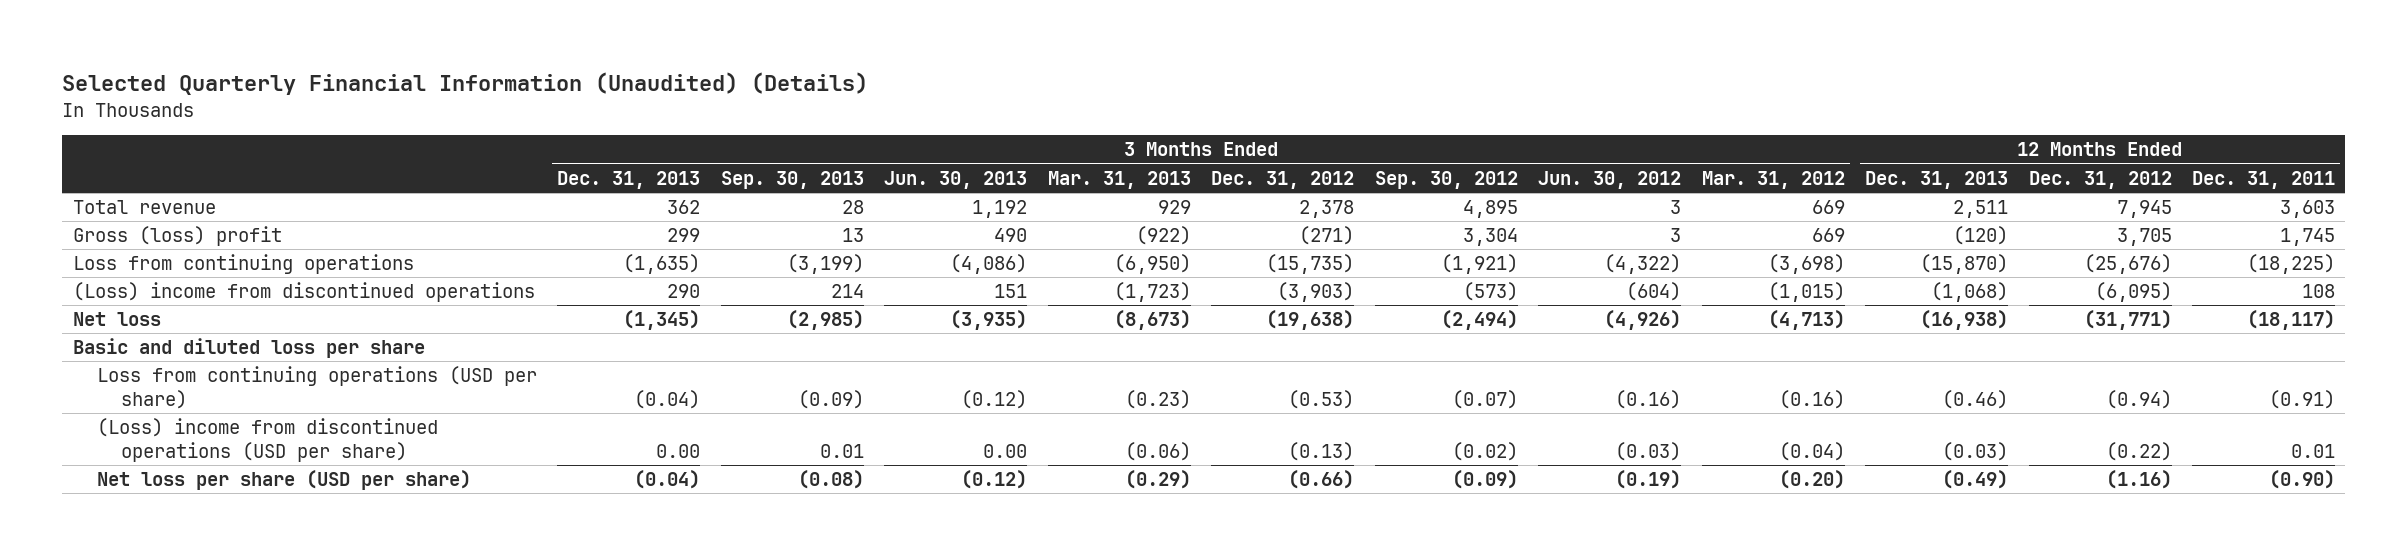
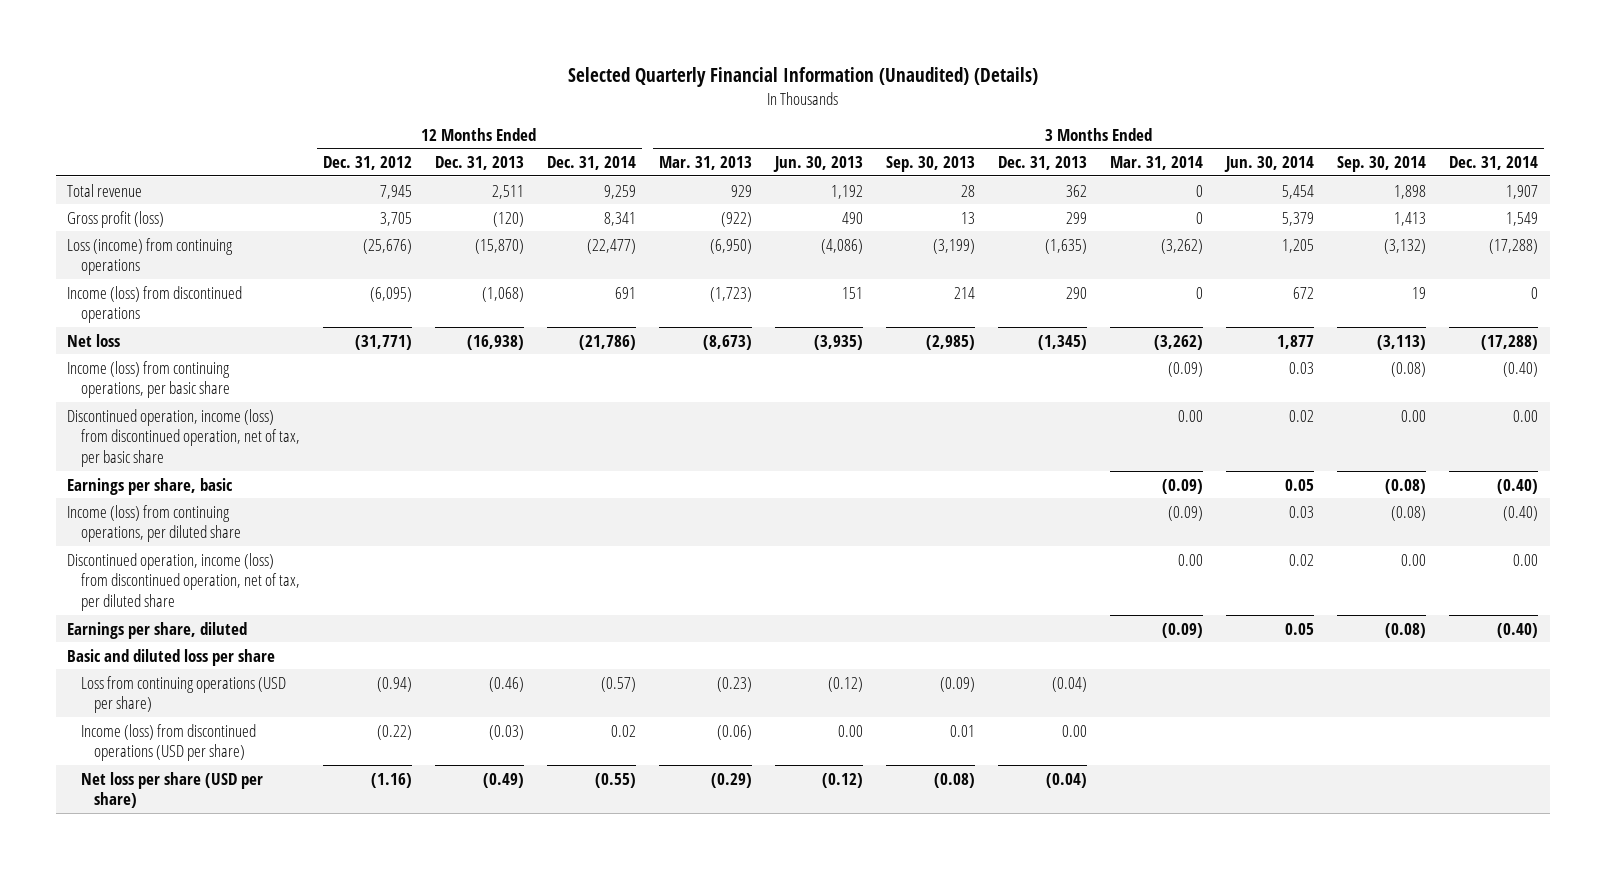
[1211,170,1355,189] Dec. 31, 2012 -> none
[1374,170,1518,189] Sep. 30, 2012 -> none
[1538,170,1682,189] Jun. 30, 2012 -> none
[1701,170,1845,189] Mar. 31, 2012 -> none
[2192,170,2336,189] Dec. 31, 2011 -> none
none -> [547,156,637,171] Dec. 31, 2014
none -> [1110,156,1204,171] Mar. 31, 2014
none -> [1224,156,1315,173] Jun. 30, 2014
none -> [1337,156,1427,173] Sep. 30, 2014
none -> [1449,156,1539,171] Dec. 31, 2014
[72,226,282,247] Gross (loss) profit -> [67,210,165,228] Gross profit (loss)
[72,254,414,275] Loss from continuing operations -> [67,237,234,276] Loss (income) from continuing operations
[72,282,535,303] (Loss) income from discontinued operations -> [67,285,243,324] Income (loss) from discontinued operations
none -> [67,360,231,399] Income (loss) from continuing operations, per basic share
none -> [67,408,300,468] Discontinued operation, income (loss) from discontinued operation, net of tax, per basic share
none -> [67,477,234,495] Earnings per share, basic
none -> [67,504,241,543] Income (loss) from continuing operations, per diluted share
none -> [67,552,300,612] Discontinued operation, income (loss) from discontinued operation, net of tax, per diluted share
none -> [67,621,248,639] Earnings per share, diluted
[96,418,438,462] (Loss) income from discontinued operations (USD per share) -> [80,723,256,762] Income (loss) from discontinued operations (USD per share)

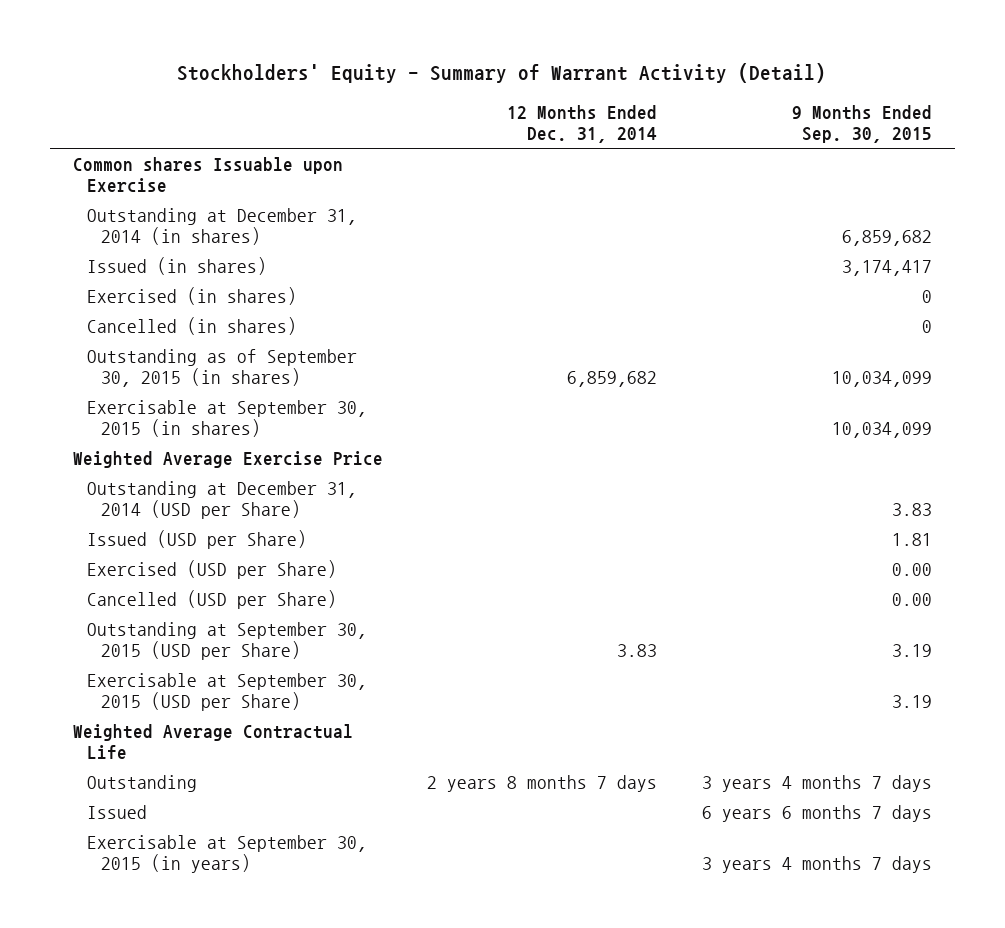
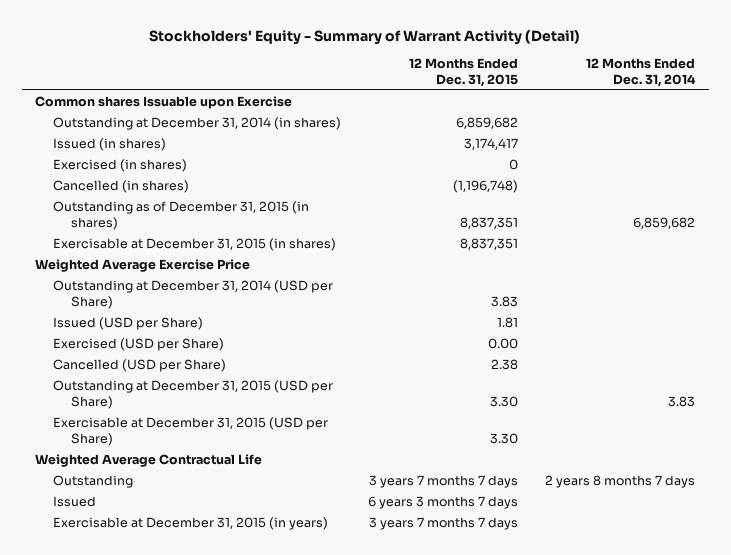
[792,104,933,144] 9 Months Ended Sep. 30, 2015 -> none
none -> [409,57,519,87] 12 Months Ended Dec. 31, 2015
[86,348,357,388] Outstanding as of September 30, 2015 (in shares) -> [53,200,310,230] Outstanding as of December 31, 2015 (in shares)
[86,399,367,438] Exercisable at September 30, 2015 (in shares) -> [53,237,337,251] Exercisable at December 31, 2015 (in shares)
[86,621,367,661] Outstanding at September 30, 2015 (USD per Share) -> [53,379,334,409] Outstanding at December 31, 2015 (USD per Share)
[86,672,367,712] Exercisable at September 30, 2015 (USD per Share) -> [53,416,329,446] Exercisable at December 31, 2015 (USD per Share)
[86,834,367,874] Exercisable at September 30, 2015 (in years) -> [53,516,329,530] Exercisable at December 31, 2015 (in years)

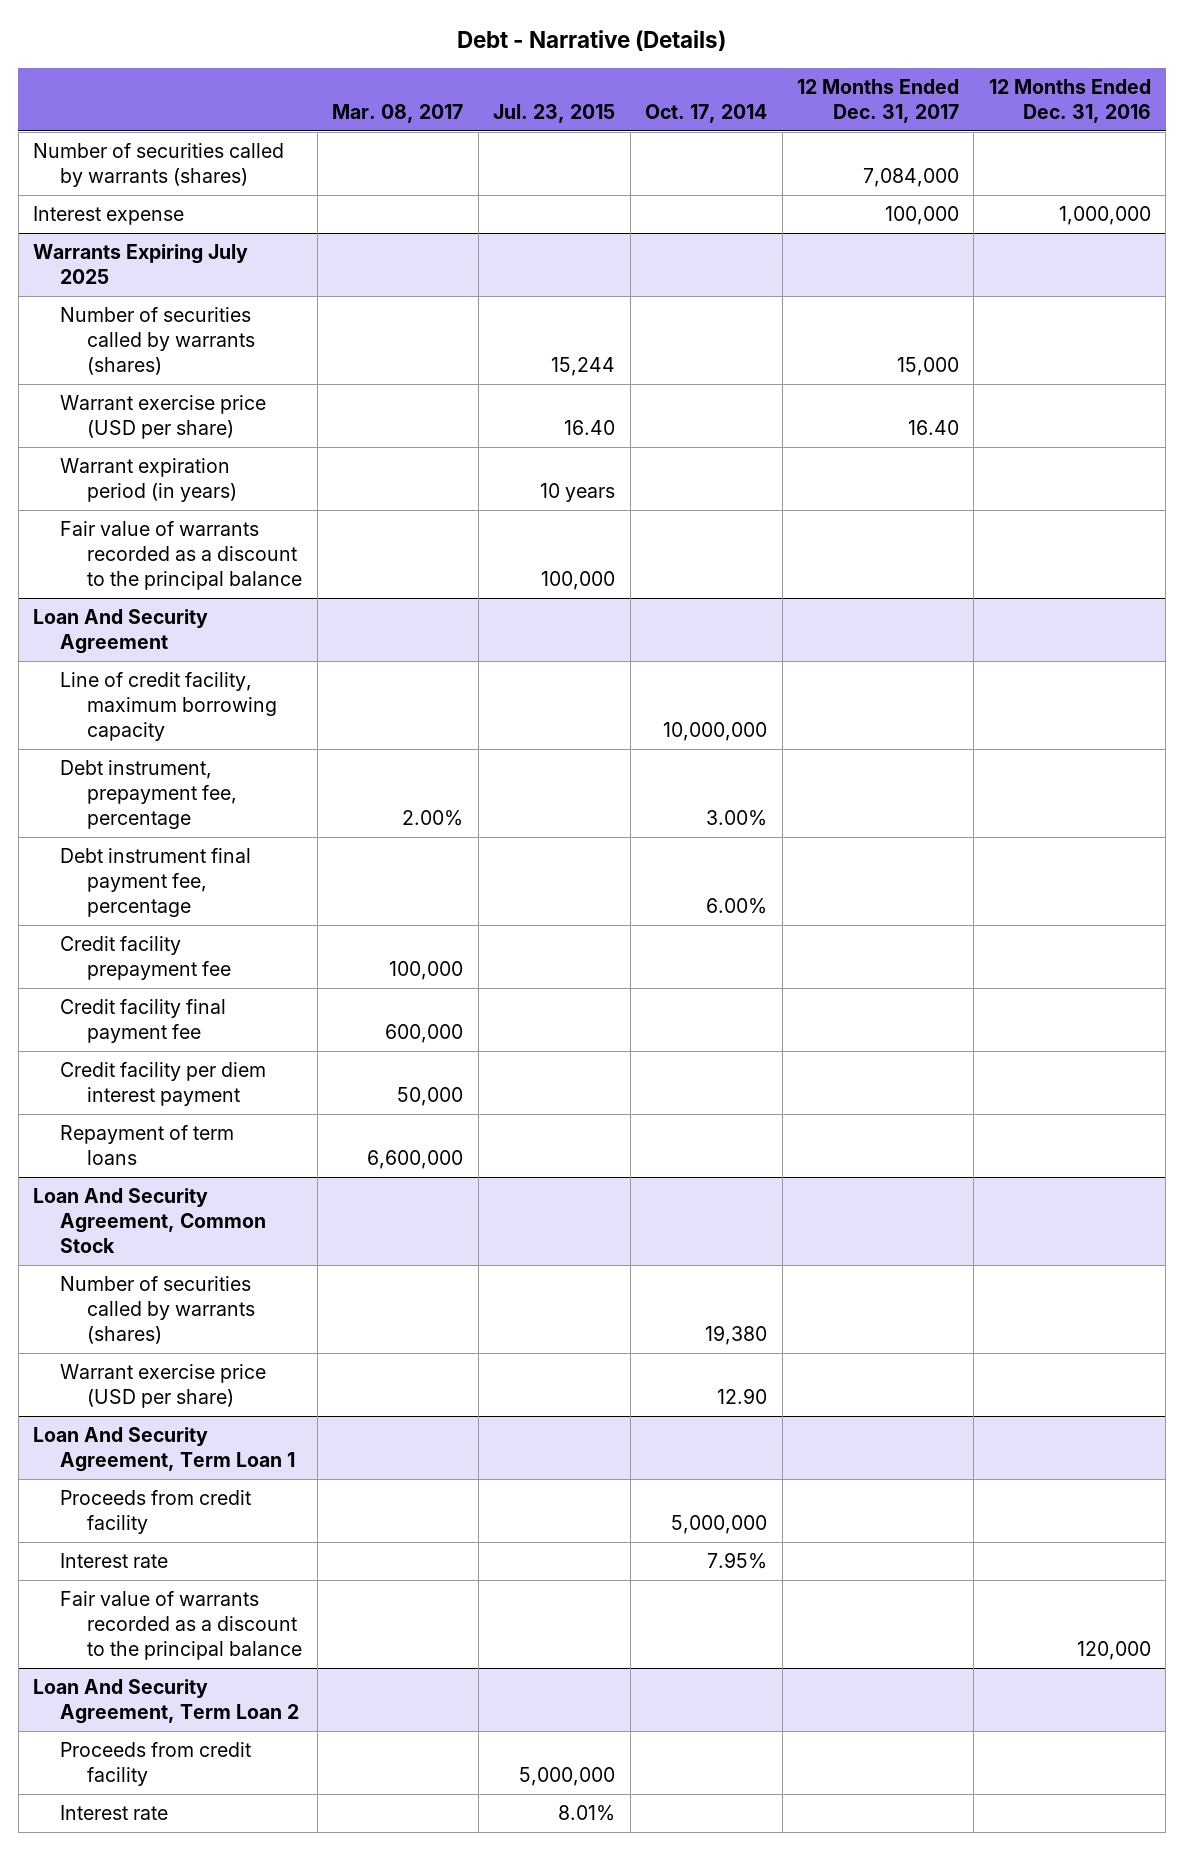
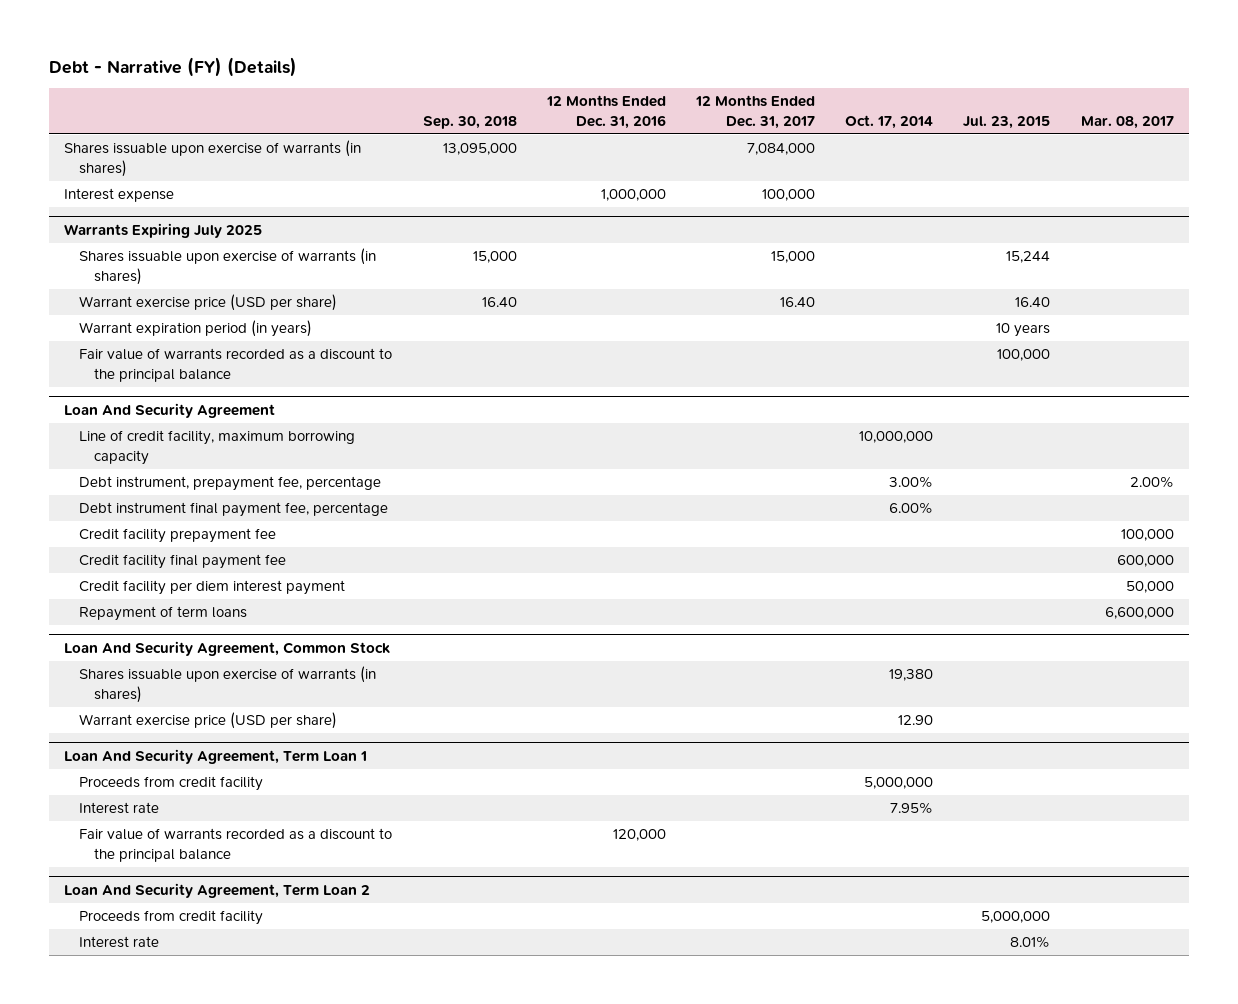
[457,30,727,52] Debt - Narrative (Details) -> [49,56,298,77] Debt - Narrative (FY) (Details)
none -> [422,115,517,129] Sep. 30, 2018
[33,143,285,187] Number of securities called by warrants (shares) -> [64,140,362,177] Shares issuable upon exercise of warrants (in shares)
[60,307,256,375] Number of securities called by warrants (shares) -> [79,248,377,285] Shares issuable upon exercise of warrants (in shares)
[60,1276,256,1344] Number of securities called by warrants (shares) -> [79,666,377,703] Shares issuable upon exercise of warrants (in shares)

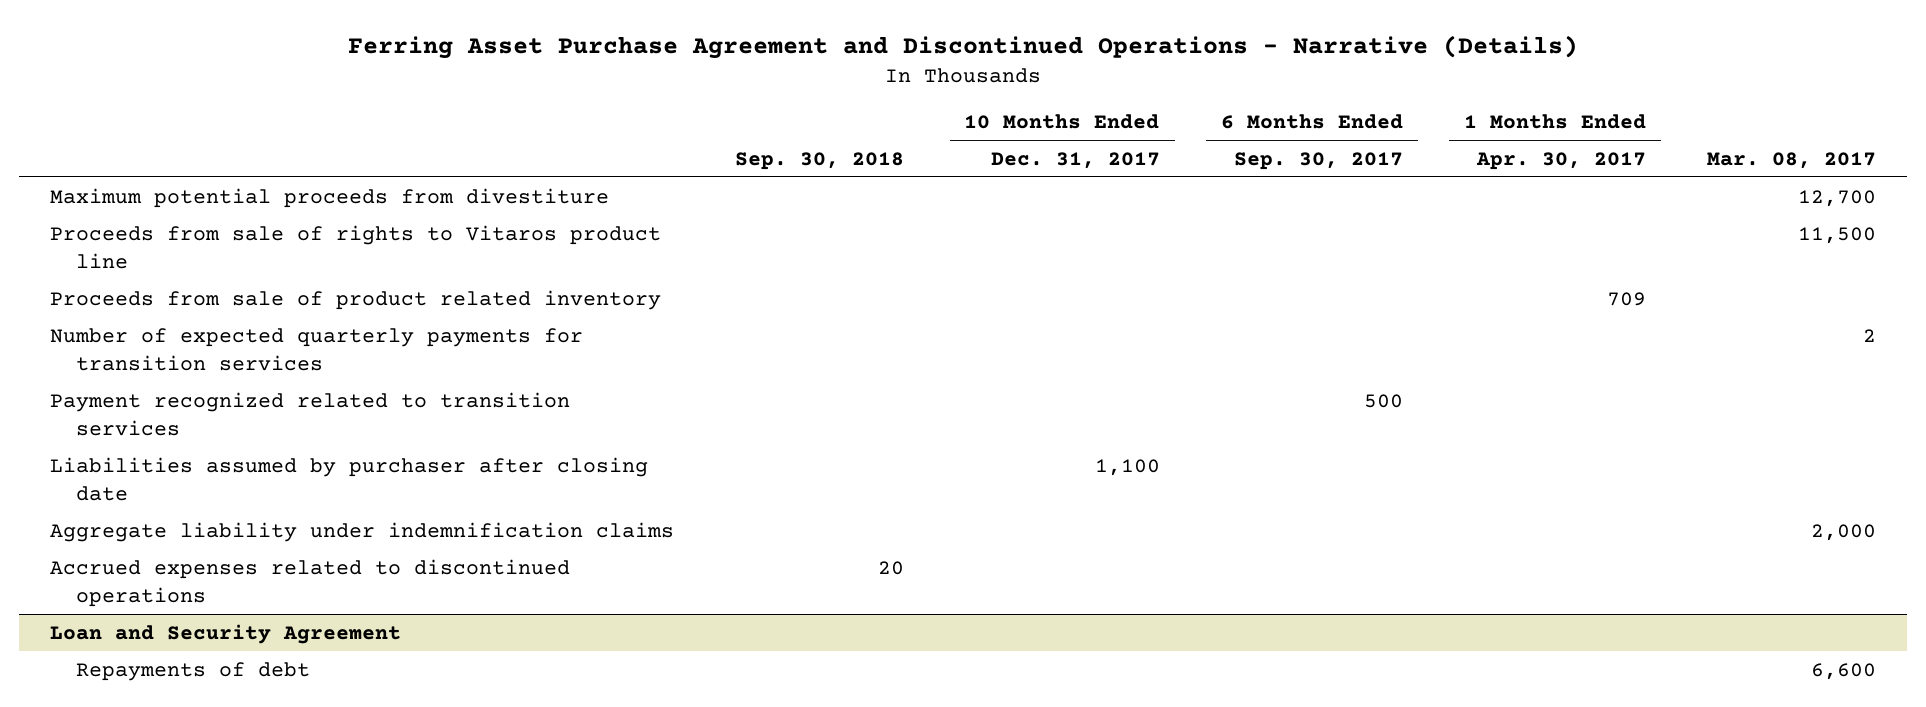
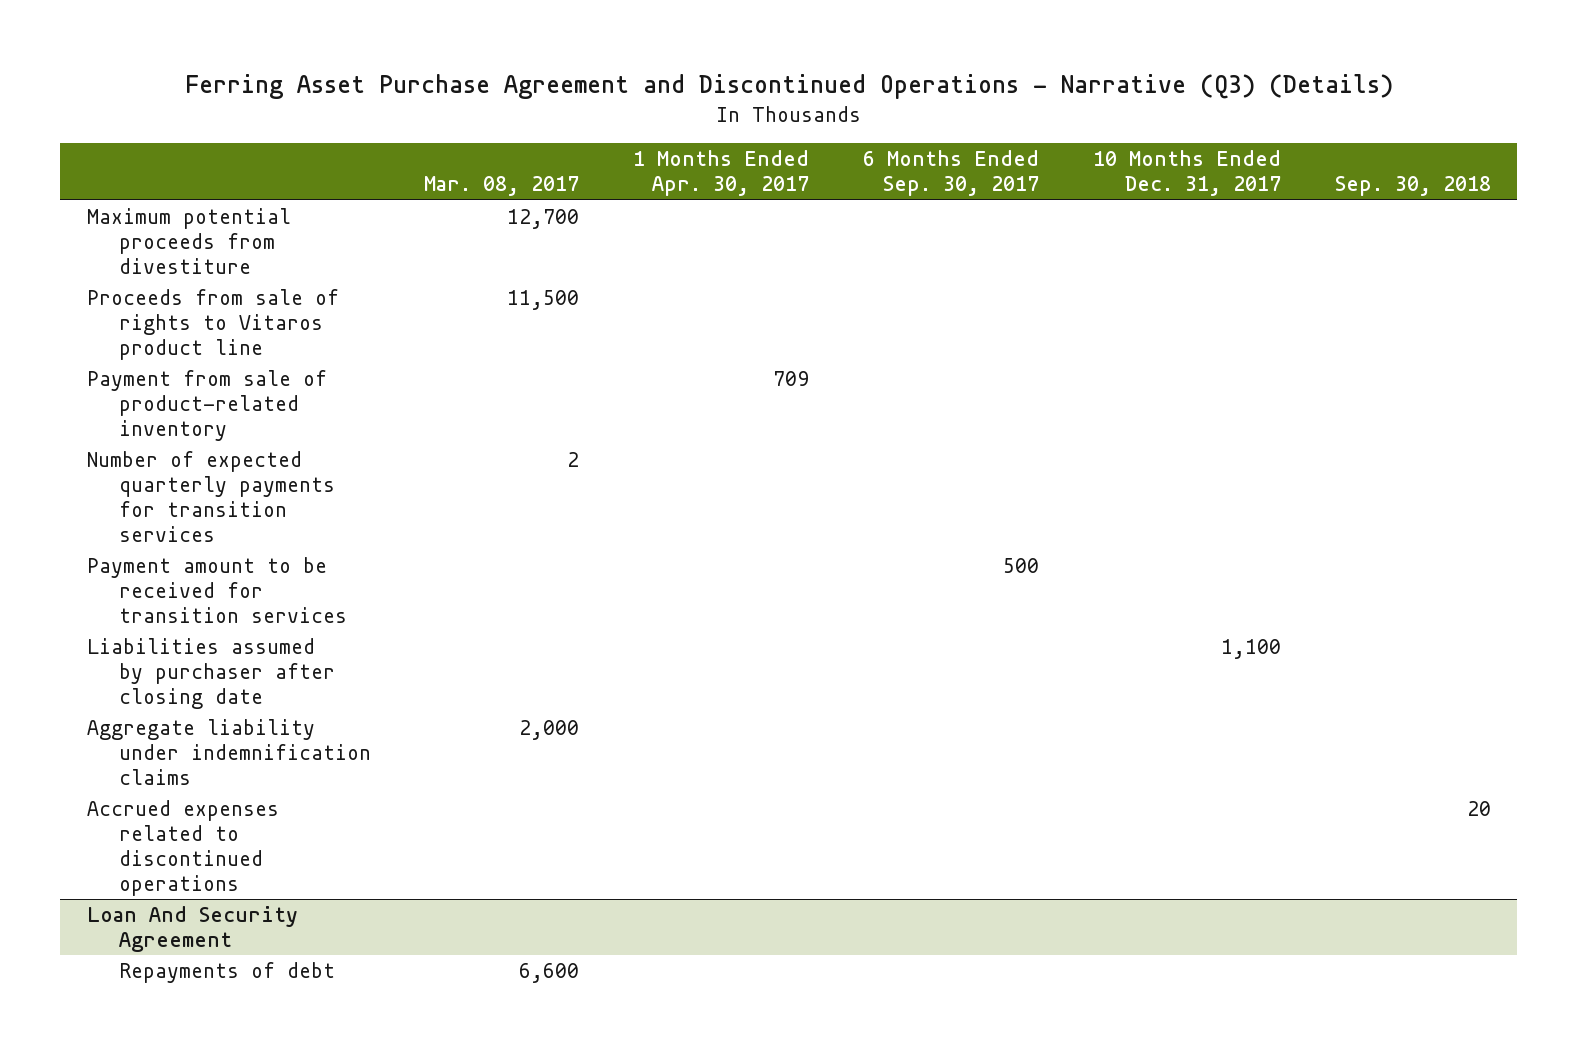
[347,34,1578,59] Ferring Asset Purchase Agreement and Discontinued Operations - Narrative (Details) -> [184,74,1393,100] Ferring Asset Purchase Agreement and Discontinued Operations - Narrative (Q3) (Details)
[49,289,661,310] Proceeds from sale of product related inventory -> [87,370,328,441] Payment from sale of product-related inventory
[49,391,570,436] Payment recognized related to transition services -> [87,557,347,623] Payment amount to be received for transition services
[49,623,401,644] Loan and Security Agreement -> [87,906,299,952] Loan And Security Agreement

